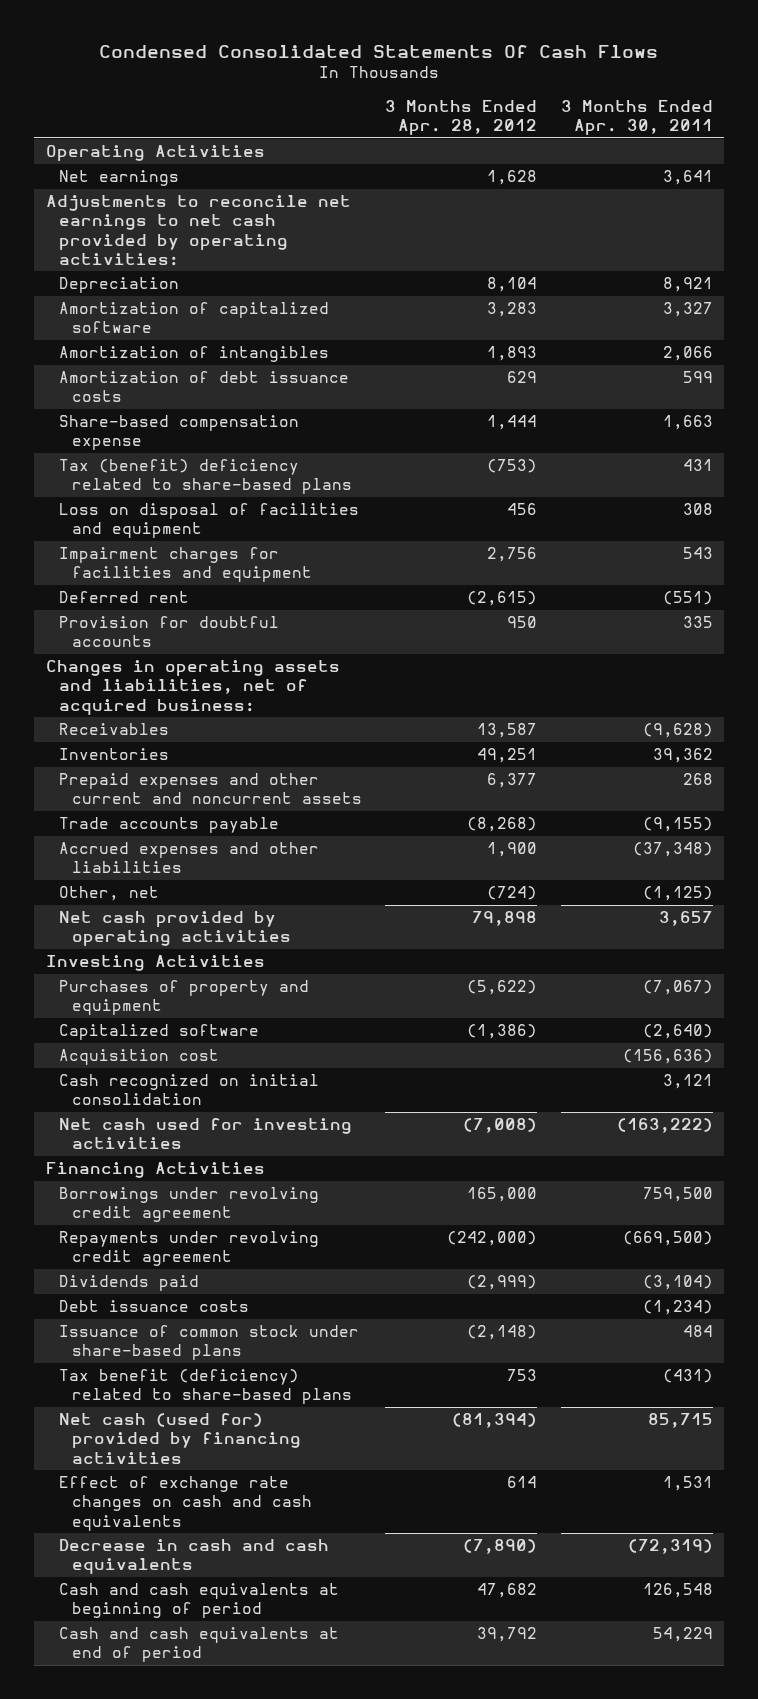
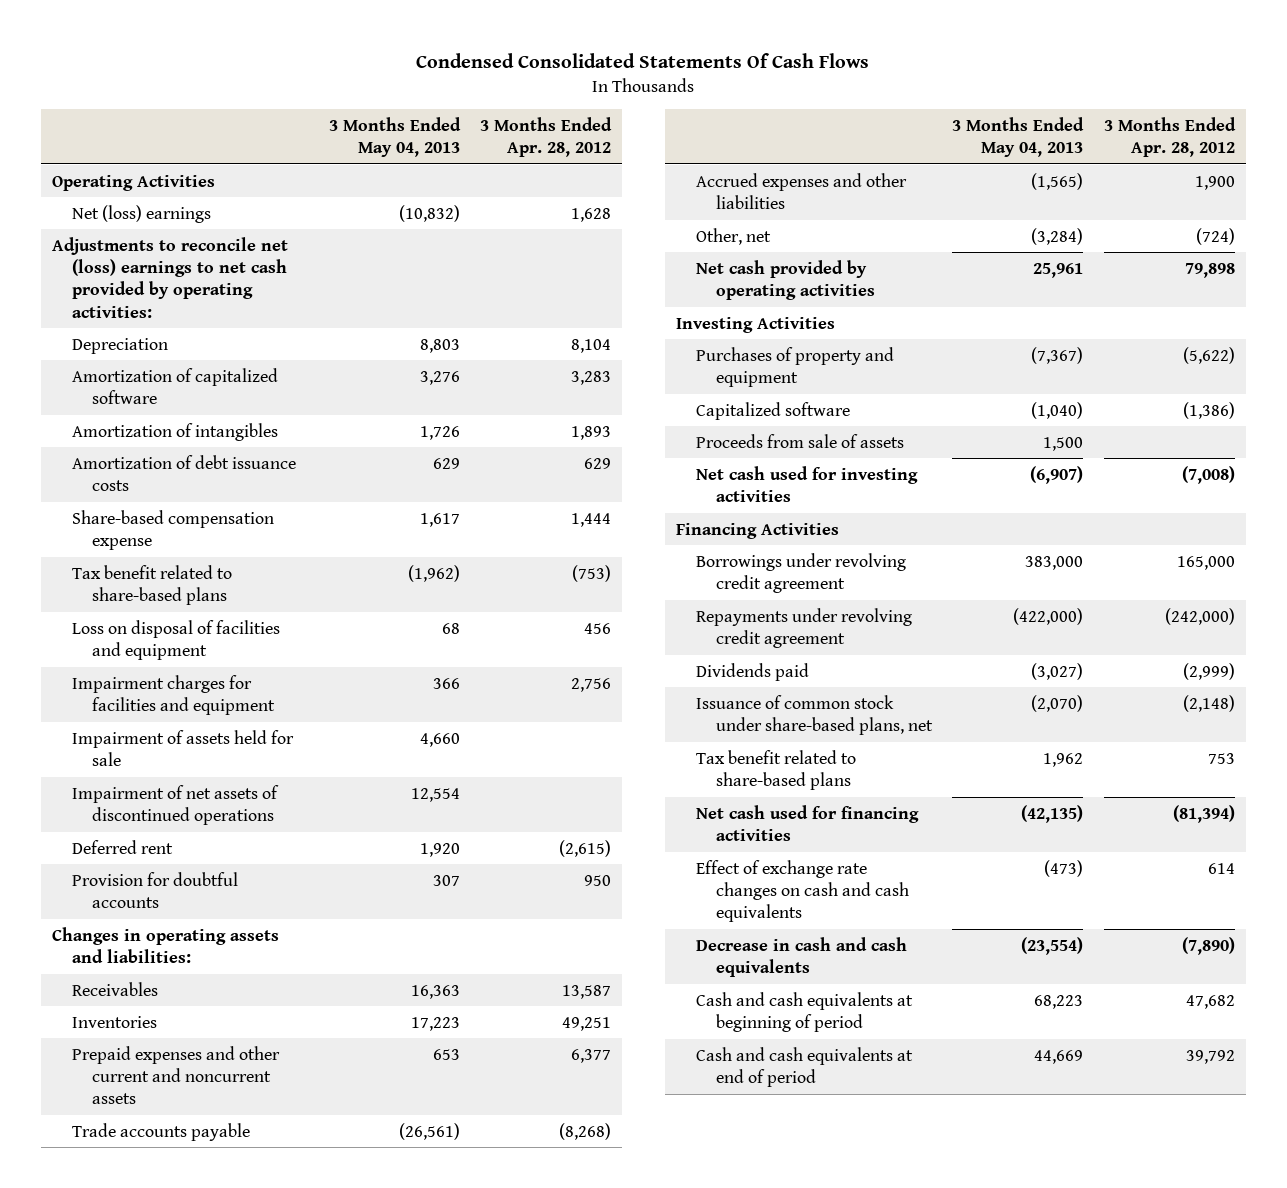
[560,99,713,135] 3 Months Ended Apr. 30, 2011 -> none
none -> [328,116,461,158] 3 Months Ended May 04, 2013
[58,170,179,187] Net earnings -> [71,204,211,223] Net (loss) earnings
[45,195,351,266] Adjustments to reconcile net earnings to net cash provided by operating activities: -> [51,236,288,318] Adjustments to reconcile net (loss) earnings to net cash provided by operating activities:
[58,459,352,495] Tax (benefit) deficiency related to share-based plans -> [71,564,232,605] Tax benefit related to share-based plans
none -> [71,729,294,766] Impairment of assets held for sale
none -> [71,784,279,825] Impairment of net assets of discontinued operations
[45,660,340,715] Changes in operating assets and liabilities, net of acquired business: -> [51,926,279,963] Changes in operating assets and liabilities:
[58,1049,219,1066] Acquisition cost -> none
[58,1074,319,1106] Cash recognized on initial consolidation -> none
none -> [695,433,904,448] Proceeds from sale of assets
[58,1300,249,1313] Debt issuance costs -> none
[58,1325,359,1361] Issuance of common stock under share-based plans -> [695,694,933,735] Issuance of common stock under share-based plans, net
[58,1369,352,1405] Tax benefit (deficiency) related to share-based plans -> [695,749,856,790] Tax benefit related to share-based plans
[58,1413,301,1464] Net cash (used for) provided by financing activities -> [695,804,919,841] Net cash used for financing activities

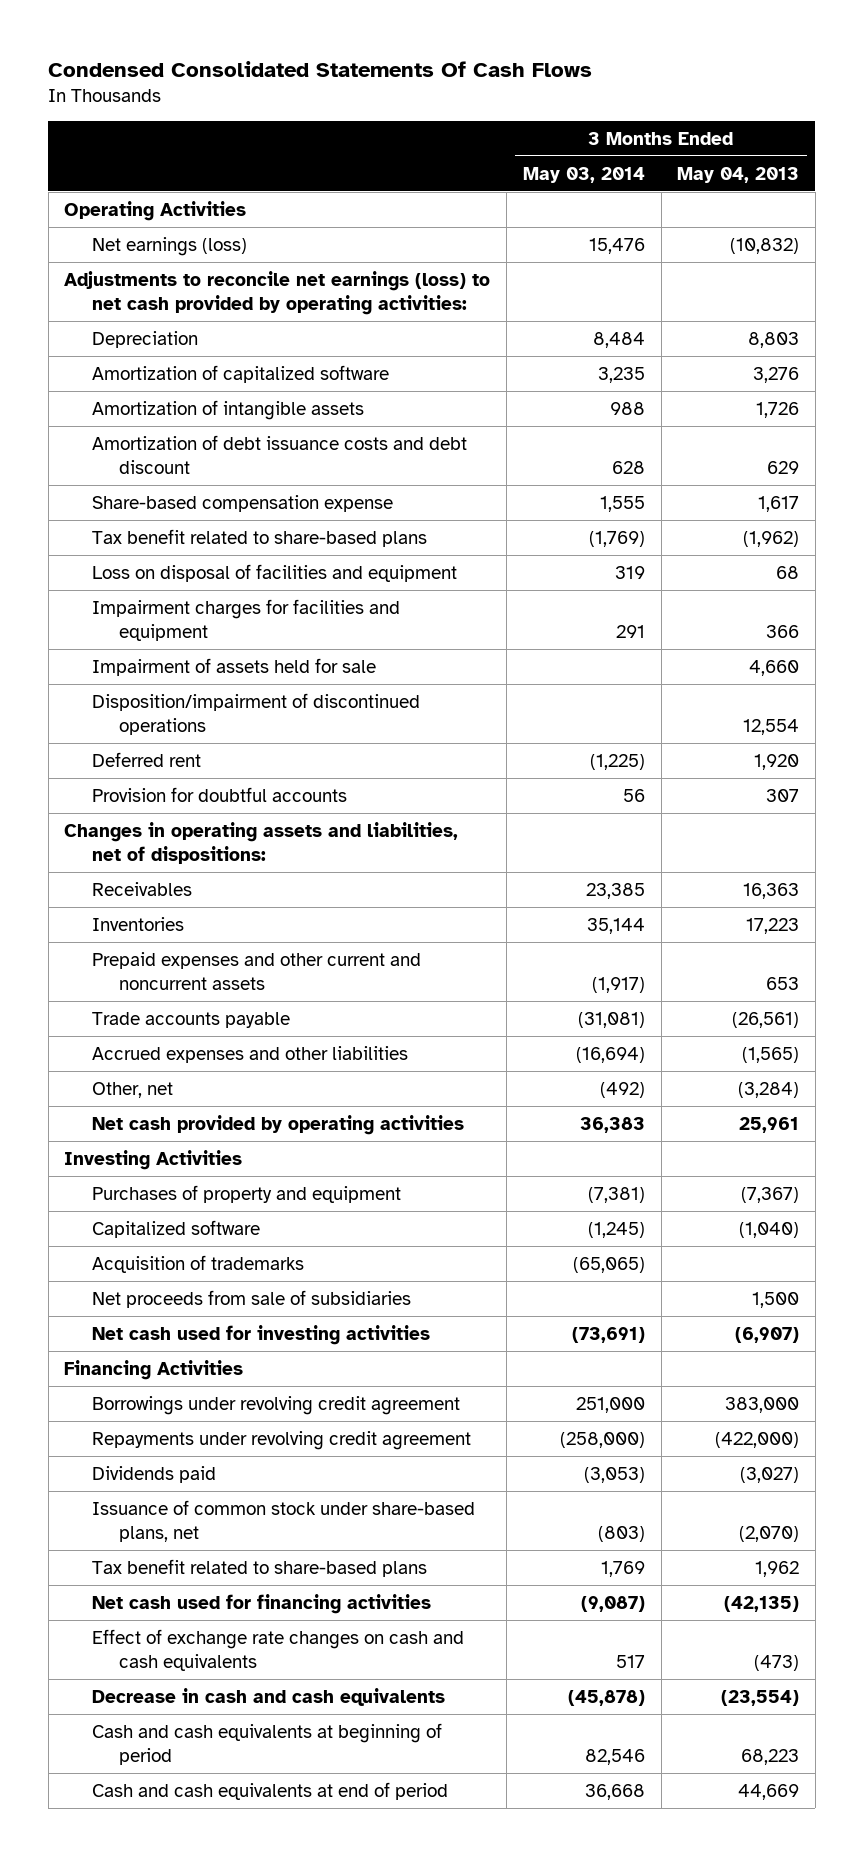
[480,116,613,158] 3 Months Ended Apr. 28, 2012 -> none
none -> [522,166,645,183] May 03, 2014
[71,204,211,223] Net (loss) earnings -> [91,236,247,256] Net earnings (loss)
[51,236,288,318] Adjustments to reconcile net (loss) earnings to net cash provided by operating activities: -> [64,270,491,315] Adjustments to reconcile net earnings (loss) to net cash provided by operating activities:
[71,422,278,441] Amortization of intangibles -> [91,399,364,420] Amortization of intangible assets
[71,454,296,491] Amortization of debt issuance costs -> [91,434,467,474] Amortization of debt issuance costs and debt discount
[71,784,279,825] Impairment of net assets of discontinued operations -> [91,692,420,735] Disposition/impairment of discontinued operations
[51,926,279,963] Changes in operating assets and liabilities: -> [64,821,459,864] Changes in operating assets and liabilities, net of dispositions:
none -> [91,1254,304,1273] Acquisition of trademarks
[695,433,904,448] Proceeds from sale of assets -> [91,1289,411,1308] Net proceeds from sale of subsidiaries

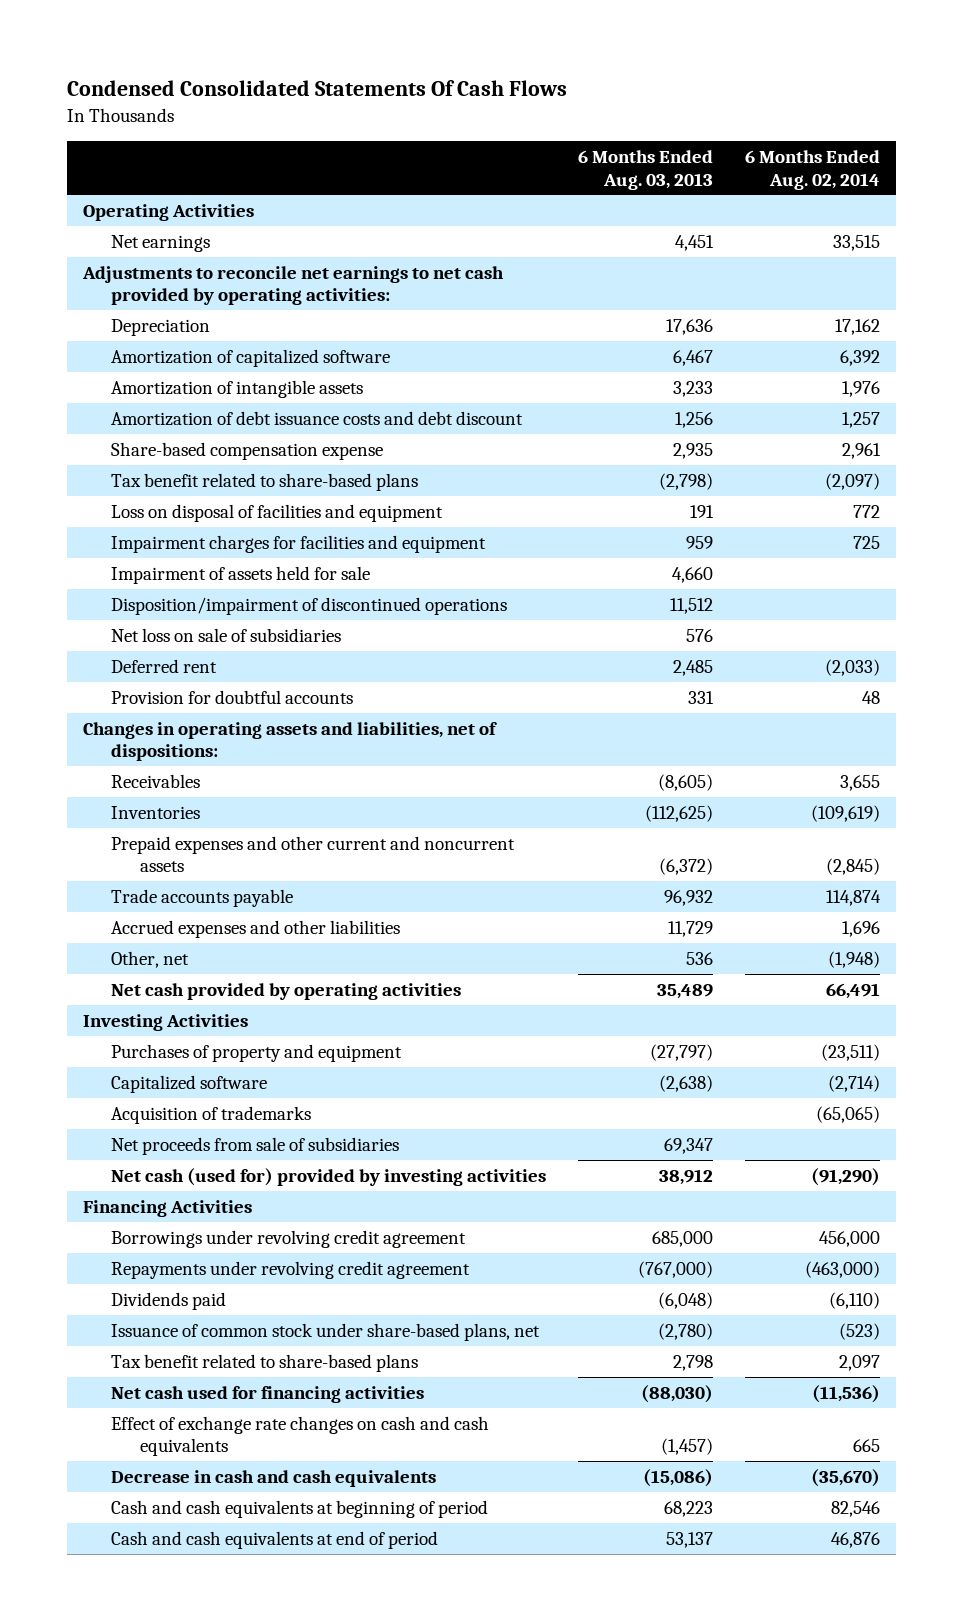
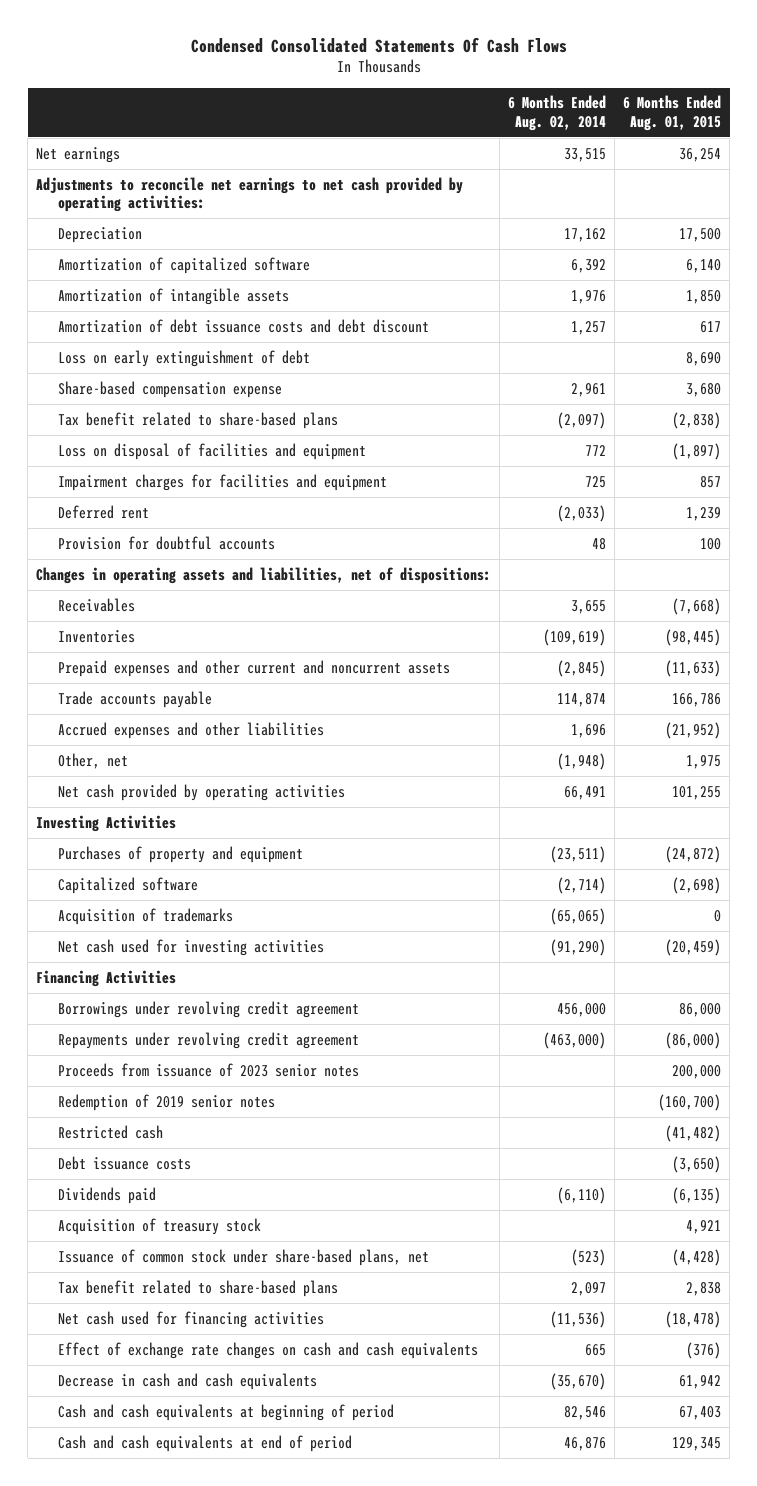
[577,150,713,190] 6 Months Ended Aug. 03, 2013 -> none
none -> [623,95,722,131] 6 Months Ended Aug. 01, 2015
[82,203,254,221] Operating Activities -> none
none -> [58,349,311,367] Loss on early extinguishment of debt
[111,565,371,584] Impairment of assets held for sale -> none
[111,596,508,615] Disposition/impairment of discontinued operations -> none
[111,627,342,642] Net loss on sale of subsidiaries -> none
[111,1136,400,1155] Net proceeds from sale of subsidiaries -> none
[111,1167,547,1186] Net cash (used for) provided by investing activities -> [58,938,325,956] Net cash used for investing activities
none -> [58,1062,360,1077] Proceeds from issuance of 2023 senior notes
none -> [58,1093,276,1111] Redemption of 2019 senior notes
none -> [58,1124,164,1139] Restricted cash
none -> [58,1155,192,1170] Debt issuance costs
none -> [58,1217,262,1235] Acquisition of treasury stock

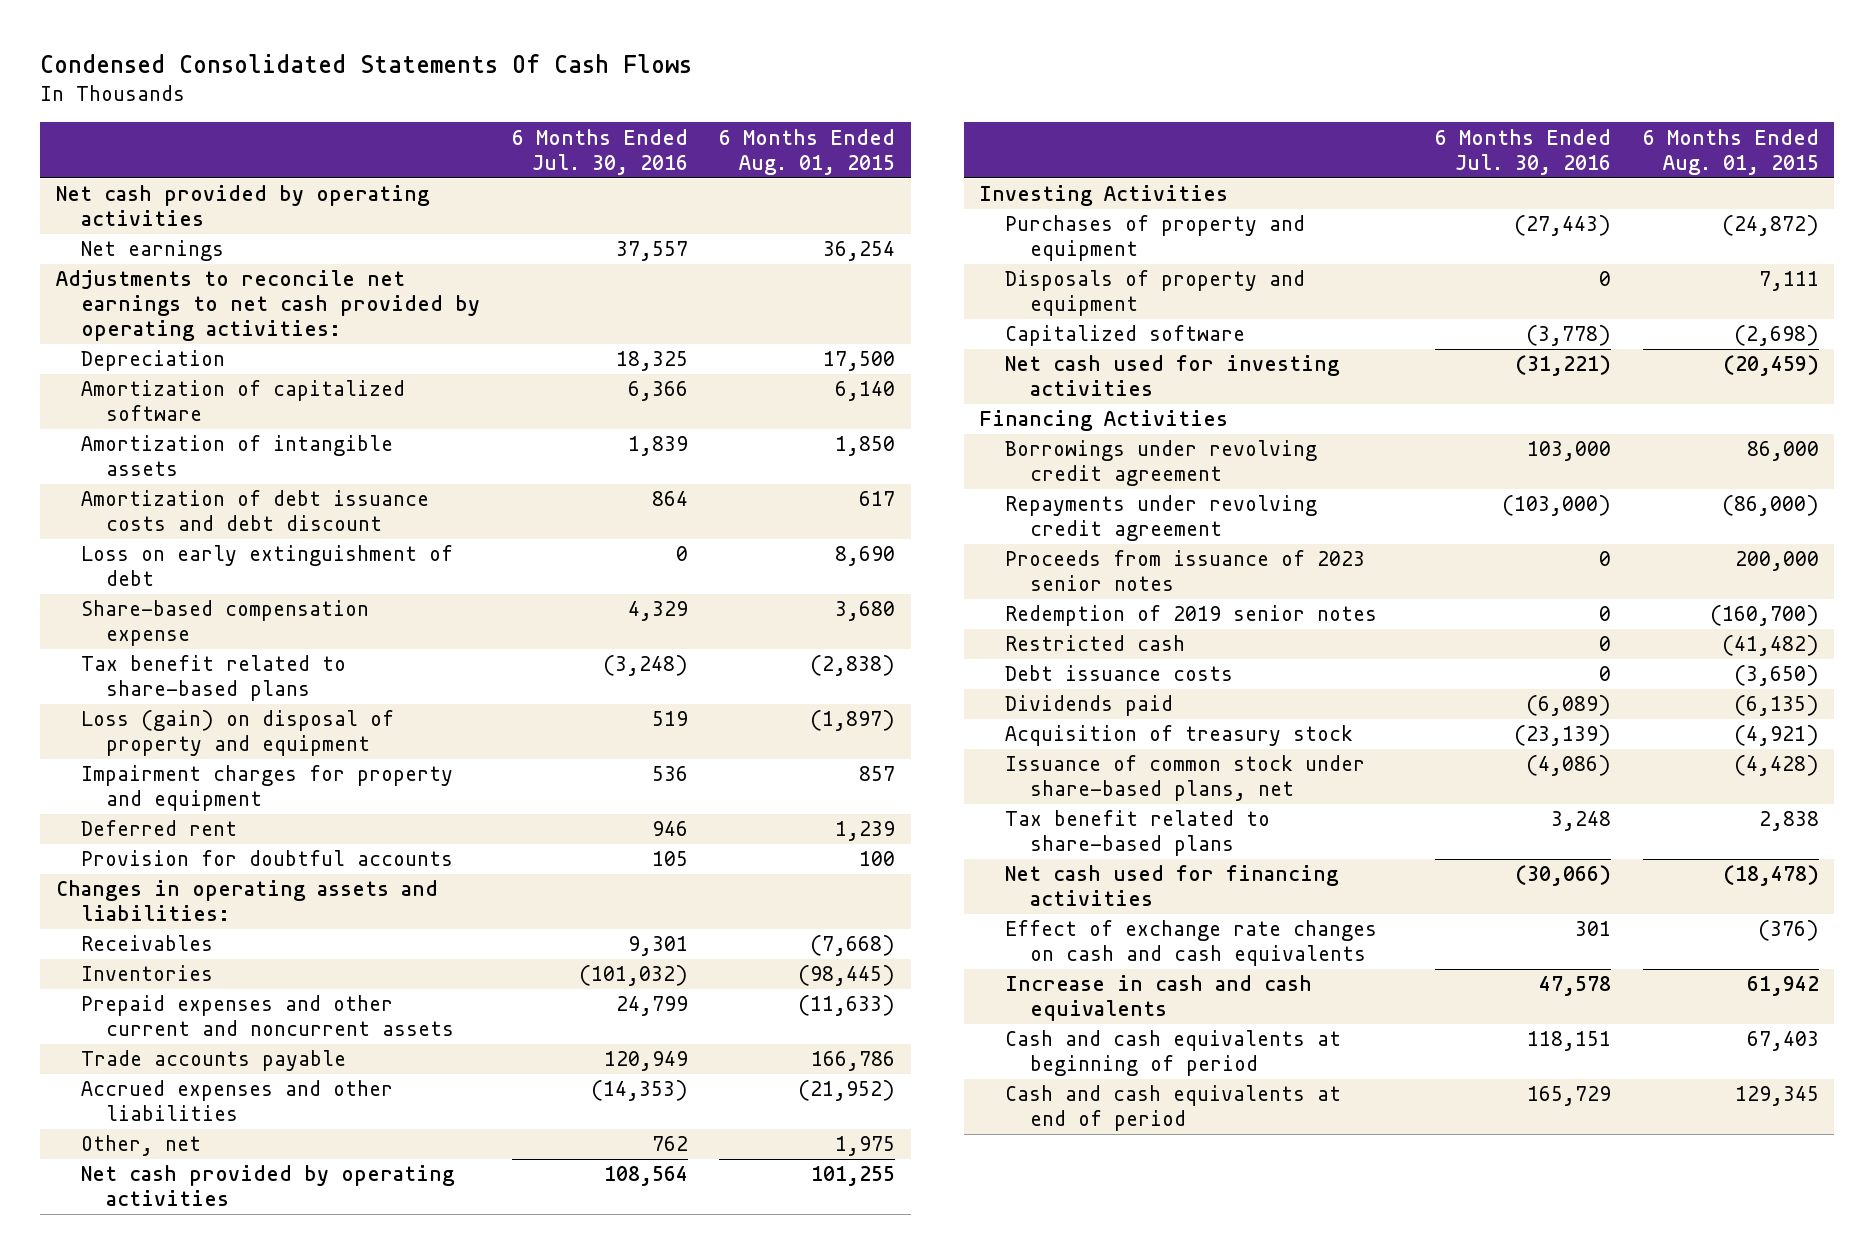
[508,95,607,131] 6 Months Ended Aug. 02, 2014 -> none
none -> [511,128,688,175] 6 Months Ended Jul. 30, 2016
none -> [55,185,430,227] Net cash provided by operating activities
[58,442,367,460] Loss on disposal of facilities and equipment -> [81,710,395,757] Loss (gain) on disposal of property and equipment
[58,473,388,491] Impairment charges for facilities and equipment -> [81,765,454,812] Impairment charges for property and equipment
[36,566,492,584] Changes in operating assets and liabilities, net of dispositions: -> [55,880,438,922] Changes in operating assets and liabilities:
none -> [1004,270,1305,317] Disposals of property and equipment
[58,907,234,925] Acquisition of trademarks -> none
[686,1219,722,1234] 4,921 -> [1733,725,1819,747] (4,921)
[58,1372,318,1390] Decrease in cash and cash equivalents -> [1004,975,1312,1022] Increase in cash and cash equivalents

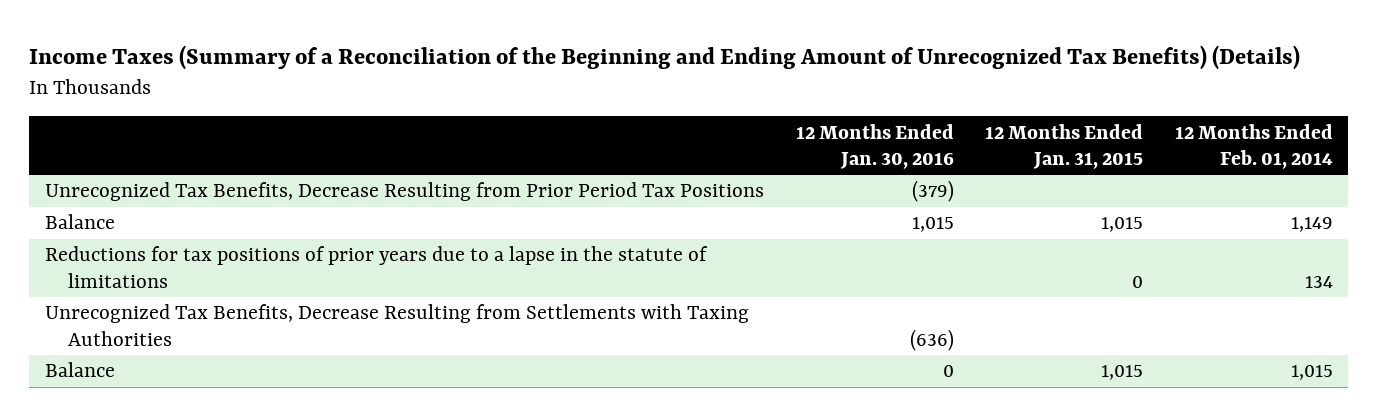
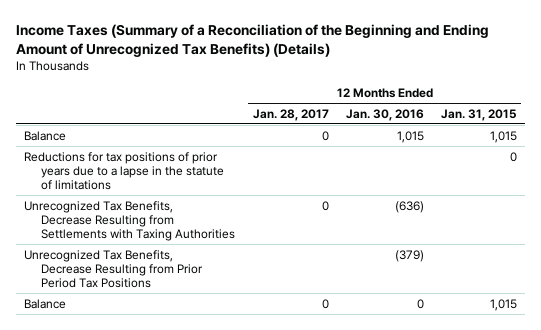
[1174,123,1333,169] 12 Months Ended Feb. 01, 2014 -> none
none -> [252,108,329,121] Jan. 28, 2017
[45,182,765,202] Unrecognized Tax Benefits, Decrease Resulting from Prior Period Tax Positions -> [24,249,204,288] Unrecognized Tax Benefits, Decrease Resulting from Prior Period Tax Positions

